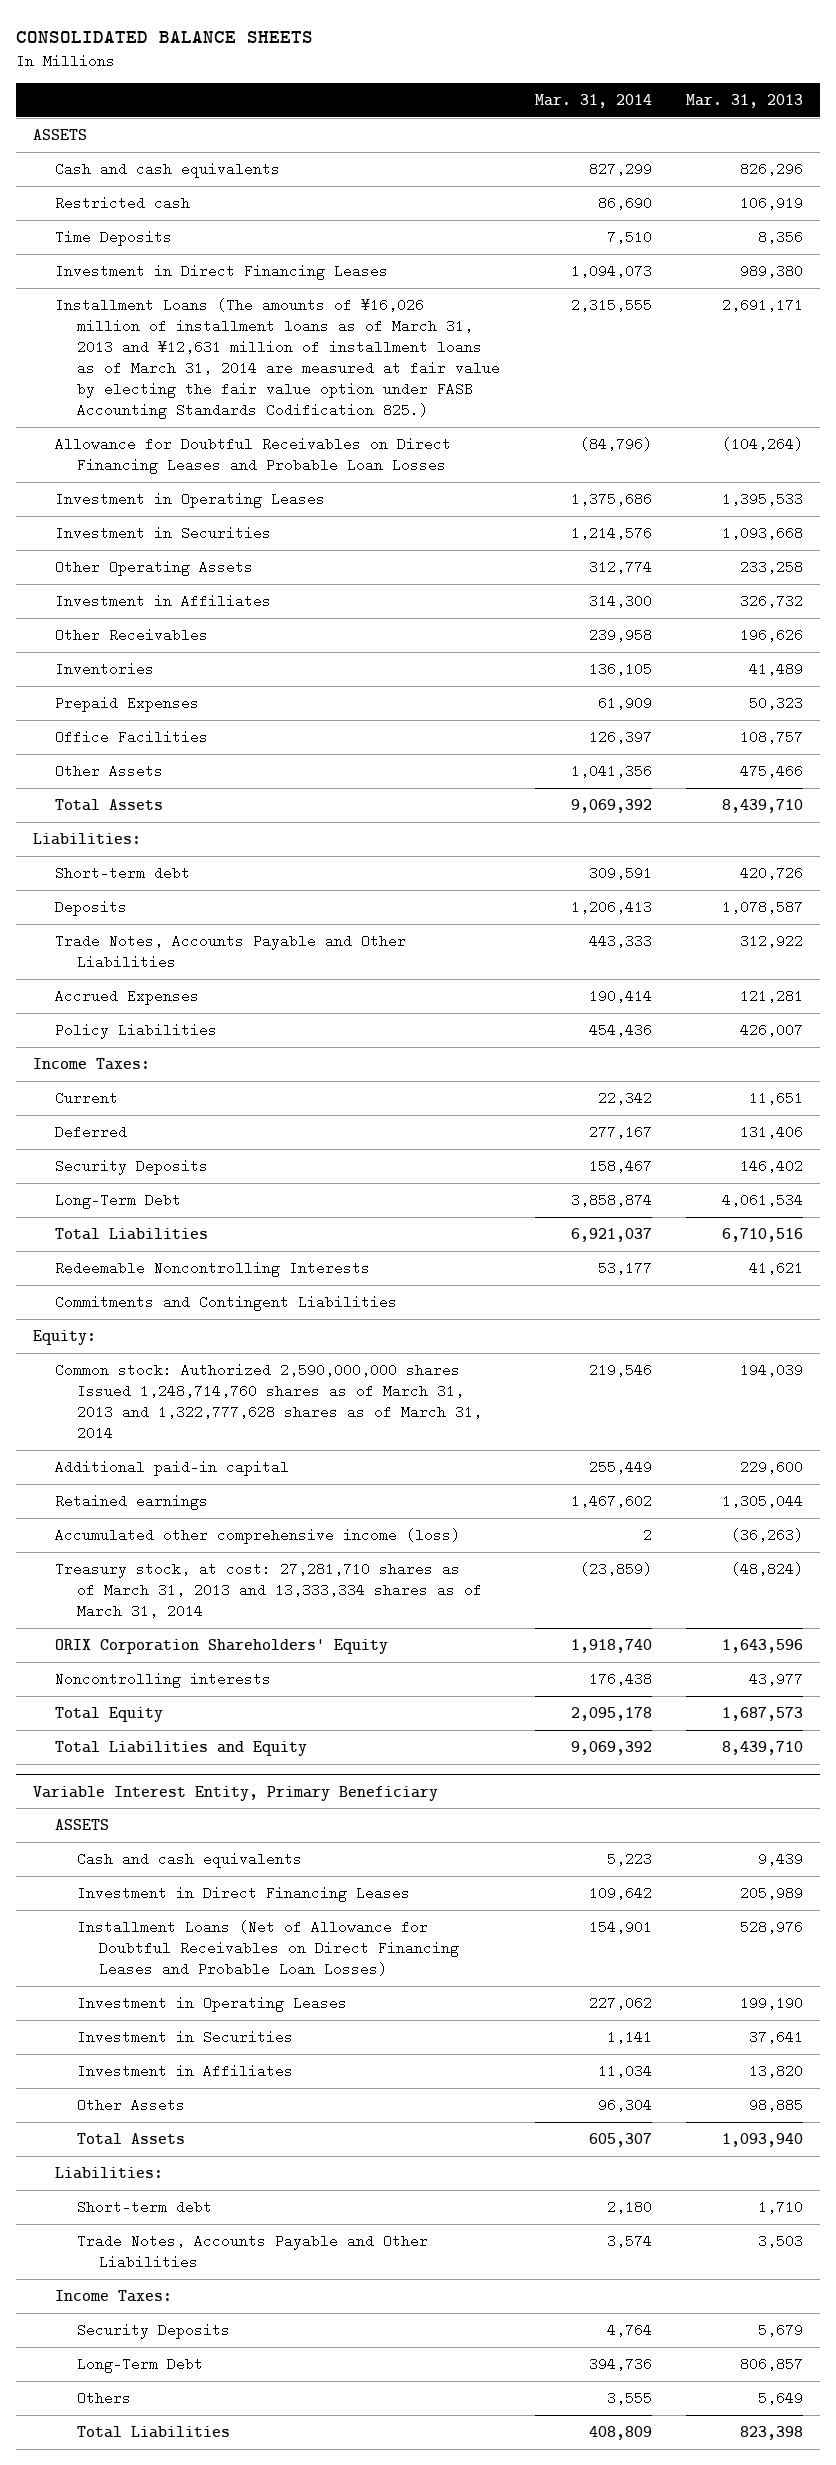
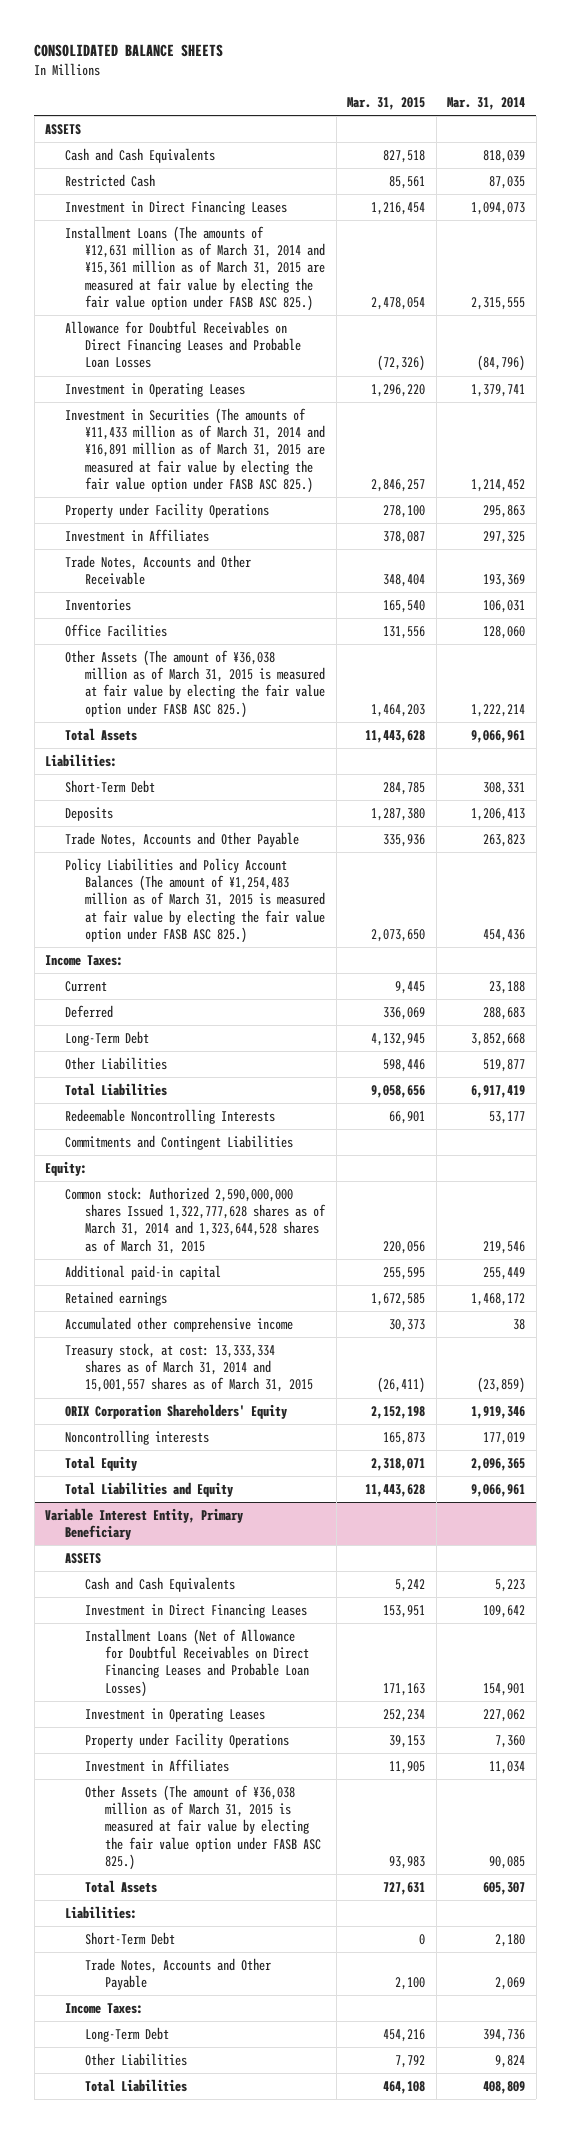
[685,94,803,109] Mar. 31, 2013 -> none
none -> [347,97,426,111] Mar. 31, 2015
[55,230,173,247] Time Deposits -> none
[55,162,281,179] Cash and cash equivalents -> [65,148,216,164] Cash and Cash Equivalents
[588,162,652,177] 827,299 -> [483,150,526,164] 818,039
[55,196,191,211] Restricted cash -> [65,174,156,188] Restricted Cash
[597,196,652,211] 86,690 -> [489,176,526,190] 87,035
[55,298,501,420] Installment Loans (The amounts of ¥16,026 million of installment loans as of March 31, 2013 and ¥12,631 million of installment loans as of March 31, 2014 are measured at fair value by electing the fair value option under FASB Accounting Standards Codification 825.) -> [65,226,326,311] Installment Loans (The amounts of ¥12,631 million as of March 31, 2014 and ¥15,361 million as of March 31, 2015 are measured at fair value by electing the fair value option under FASB ASC 825.)
[55,526,272,541] Investment in Securities -> none
[55,560,254,577] Other Operating Assets -> none
[55,628,209,643] Other Receivables -> none
[55,696,200,713] Prepaid Expenses -> none
[55,764,164,779] Other Assets -> none
[570,492,652,507] 1,375,686 -> [471,384,526,398] 1,379,741
none -> [65,408,326,493] Investment in Securities (The amounts of ¥11,433 million as of March 31, 2014 and ¥16,891 million as of March 31, 2015 are measured at fair value by electing the fair value option under FASB ASC 825.)
none -> [65,503,270,519] Property under Facility Operations
[588,594,652,609] 314,300 -> [483,531,526,545] 297,325
none -> [65,555,252,586] Trade Notes, Accounts and Other Receivable
[588,662,652,677] 136,105 -> [483,600,526,614] 106,031
[588,730,652,745] 126,397 -> [483,626,526,640] 128,060
none -> [65,650,326,718] Other Assets (The amount of ¥36,038 million as of March 31, 2015 is measured at fair value by electing the fair value option under FASB ASC 825.)
[570,799,652,814] 9,069,392 -> [471,730,526,744] 9,066,961
[55,866,191,881] Short-term debt -> [65,780,156,794] Short-Term Debt
[588,866,652,881] 309,591 -> [483,782,526,796] 308,331
[55,989,200,1006] Accrued Expenses -> none
[55,934,407,970] Trade Notes, Accounts Payable and Other Liabilities -> [65,832,300,848] Trade Notes, Accounts and Other Payable
[588,934,652,949] 443,333 -> [483,834,526,848] 263,823
[55,1023,218,1040] Policy Liabilities -> [65,858,326,943] Policy Liabilities and Policy Account Balances (The amount of ¥1,254,483 million as of March 31, 2015 is measured at fair value by electing the fair value option under FASB ASC 825.)
[55,1159,209,1176] Security Deposits -> none
[597,1091,652,1106] 22,342 -> [489,981,526,995] 23,188
[588,1125,652,1140] 277,167 -> [483,1007,526,1021] 288,683
[570,1193,652,1208] 3,858,874 -> [471,1033,526,1047] 3,852,668
none -> [65,1057,168,1071] Other Liabilities
[570,1228,652,1243] 6,921,037 -> [471,1085,526,1099] 6,917,419
[55,1363,483,1441] Common stock: Authorized 2,590,000,000 shares Issued 1,248,714,760 shares as of March 31, 2013 and 1,322,777,628 shares as of March 31, 2014 -> [65,1187,327,1254] Common stock: Authorized 2,590,000,000 shares Issued 1,322,777,628 shares as of March 31, 2014 and 1,323,644,528 shares as of March 31, 2015
[570,1494,652,1509] 1,467,602 -> [471,1293,526,1307] 1,468,172
[55,1528,461,1545] Accumulated other comprehensive income (loss) -> [65,1317,294,1333] Accumulated other comprehensive income
[642,1528,652,1543] 2 -> [513,1319,526,1331] 38
[55,1562,483,1619] Treasury stock, at cost: 27,281,710 shares as of March 31, 2013 and 13,333,334 shares as of March 31, 2014 -> [65,1343,314,1393] Treasury stock, at cost: 13,333,334 shares as of March 31, 2014 and 15,001,557 shares as of March 31, 2015
[570,1639,652,1654] 1,918,740 -> [471,1406,526,1420] 1,919,346
[588,1672,652,1687] 176,438 -> [483,1432,526,1446] 177,019
[570,1707,652,1722] 2,095,178 -> [471,1458,526,1472] 2,096,365
[570,1741,652,1756] 9,069,392 -> [471,1484,526,1498] 9,066,961
[77,1852,303,1869] Cash and cash equivalents -> [85,1577,236,1593] Cash and Cash Equivalents
[77,2030,294,2045] Investment in Securities -> none
none -> [85,1733,290,1749] Property under Facility Operations
[77,2098,186,2113] Other Assets -> none
none -> [85,1785,322,1870] Other Assets (The amount of ¥36,038 million as of March 31, 2015 is measured at fair value by electing the fair value option under FASB ASC 825.)
[77,2200,213,2215] Short-term debt -> [85,1932,176,1946] Short-Term Debt
[77,2234,429,2270] Trade Notes, Accounts Payable and Other Liabilities -> [85,1958,272,1991] Trade Notes, Accounts and Other Payable
[606,2234,652,2249] 3,574 -> [495,1977,526,1991] 2,069
[77,2323,231,2340] Security Deposits -> none
[77,2391,132,2406] Others -> [85,2053,188,2067] Other Liabilities
[606,2391,652,2406] 3,555 -> [495,2055,526,2069] 9,824

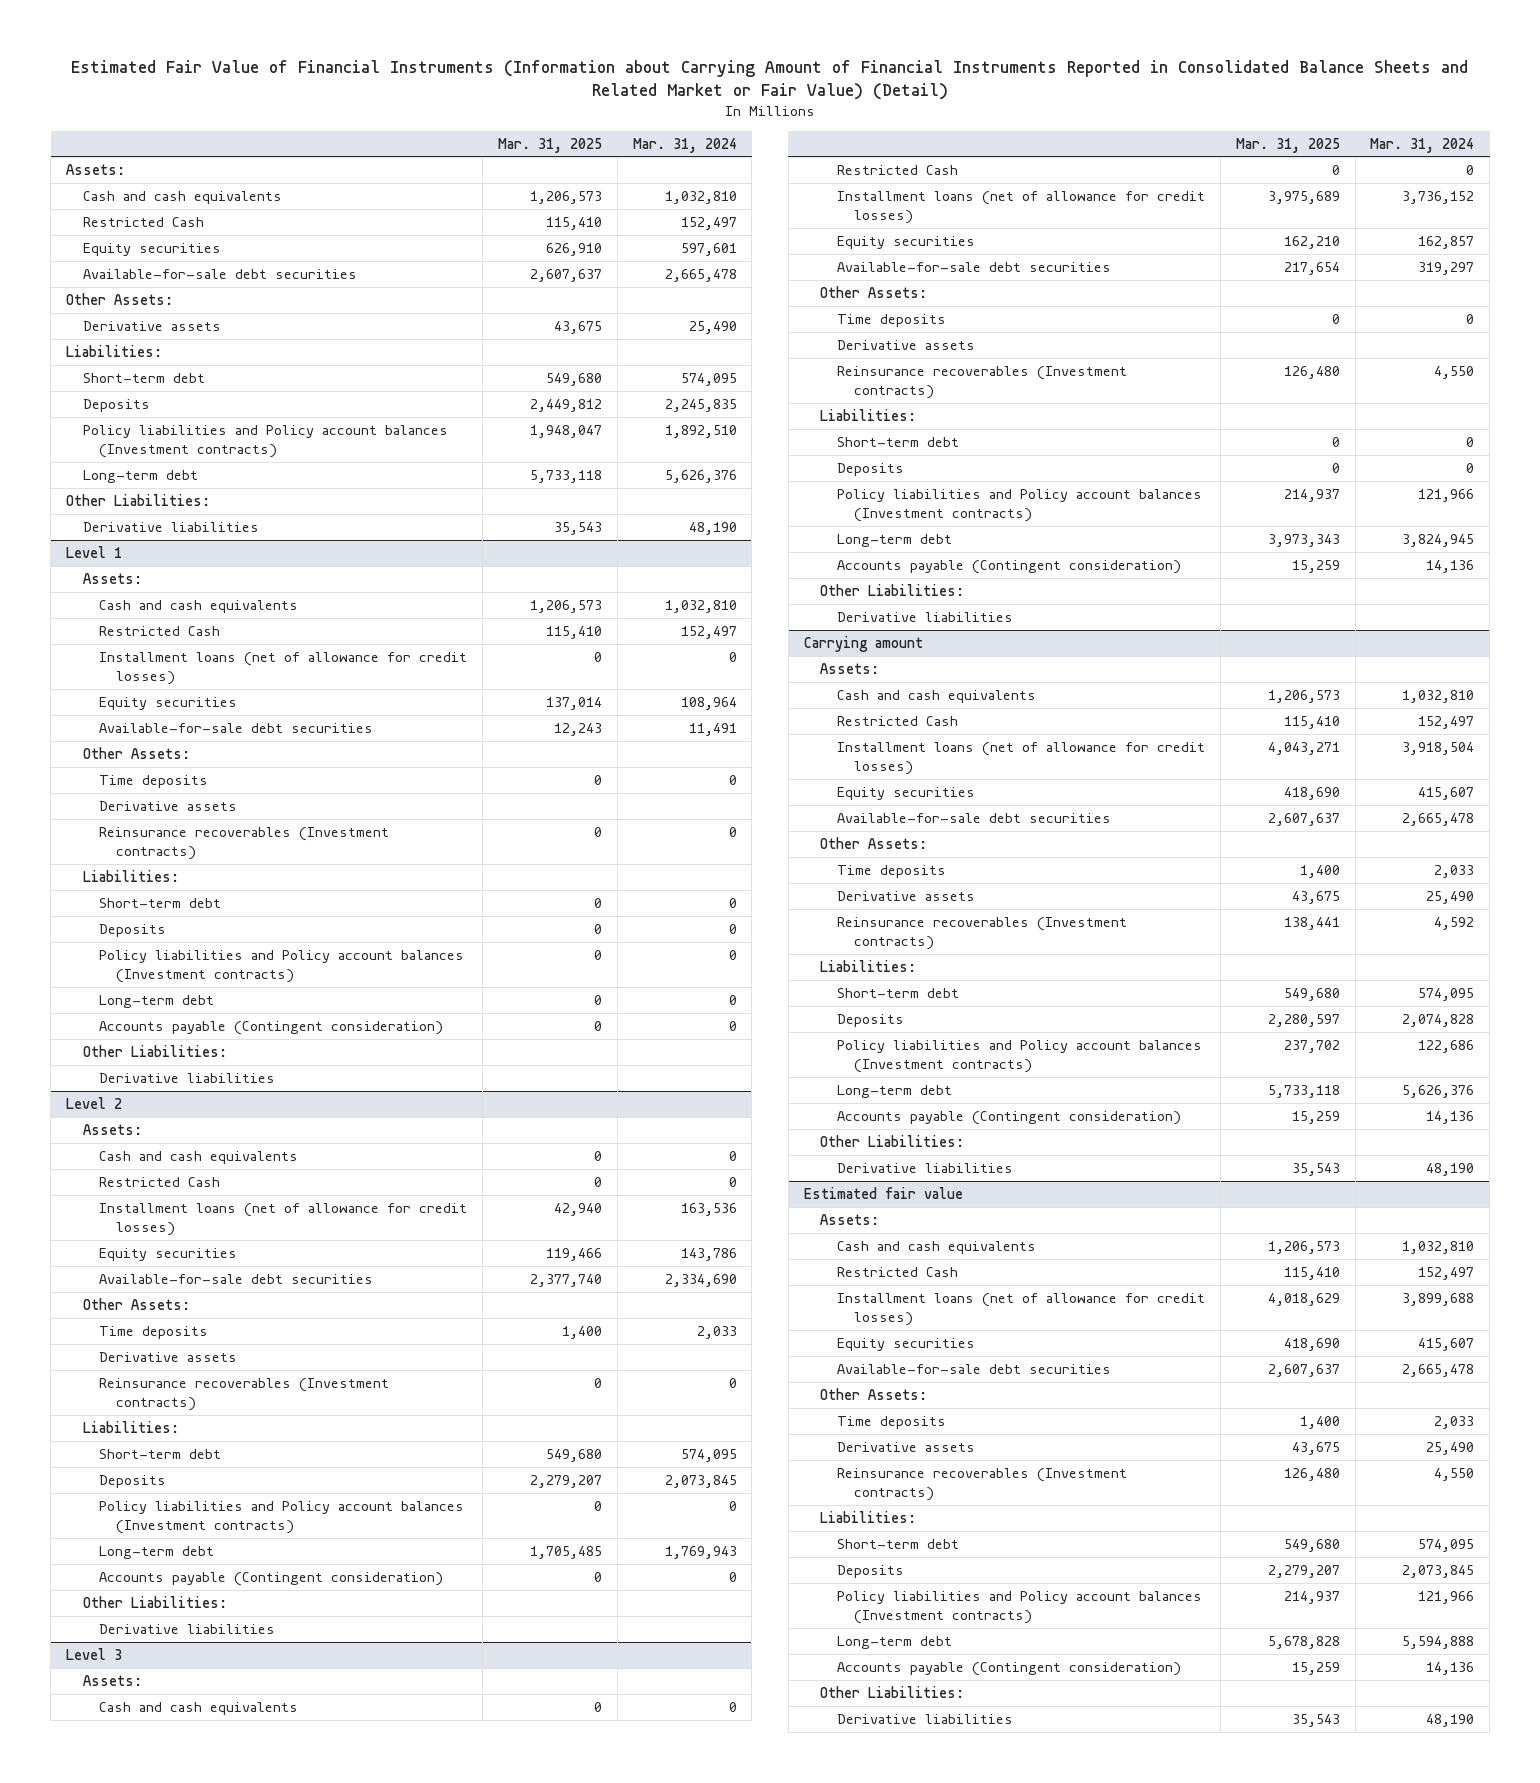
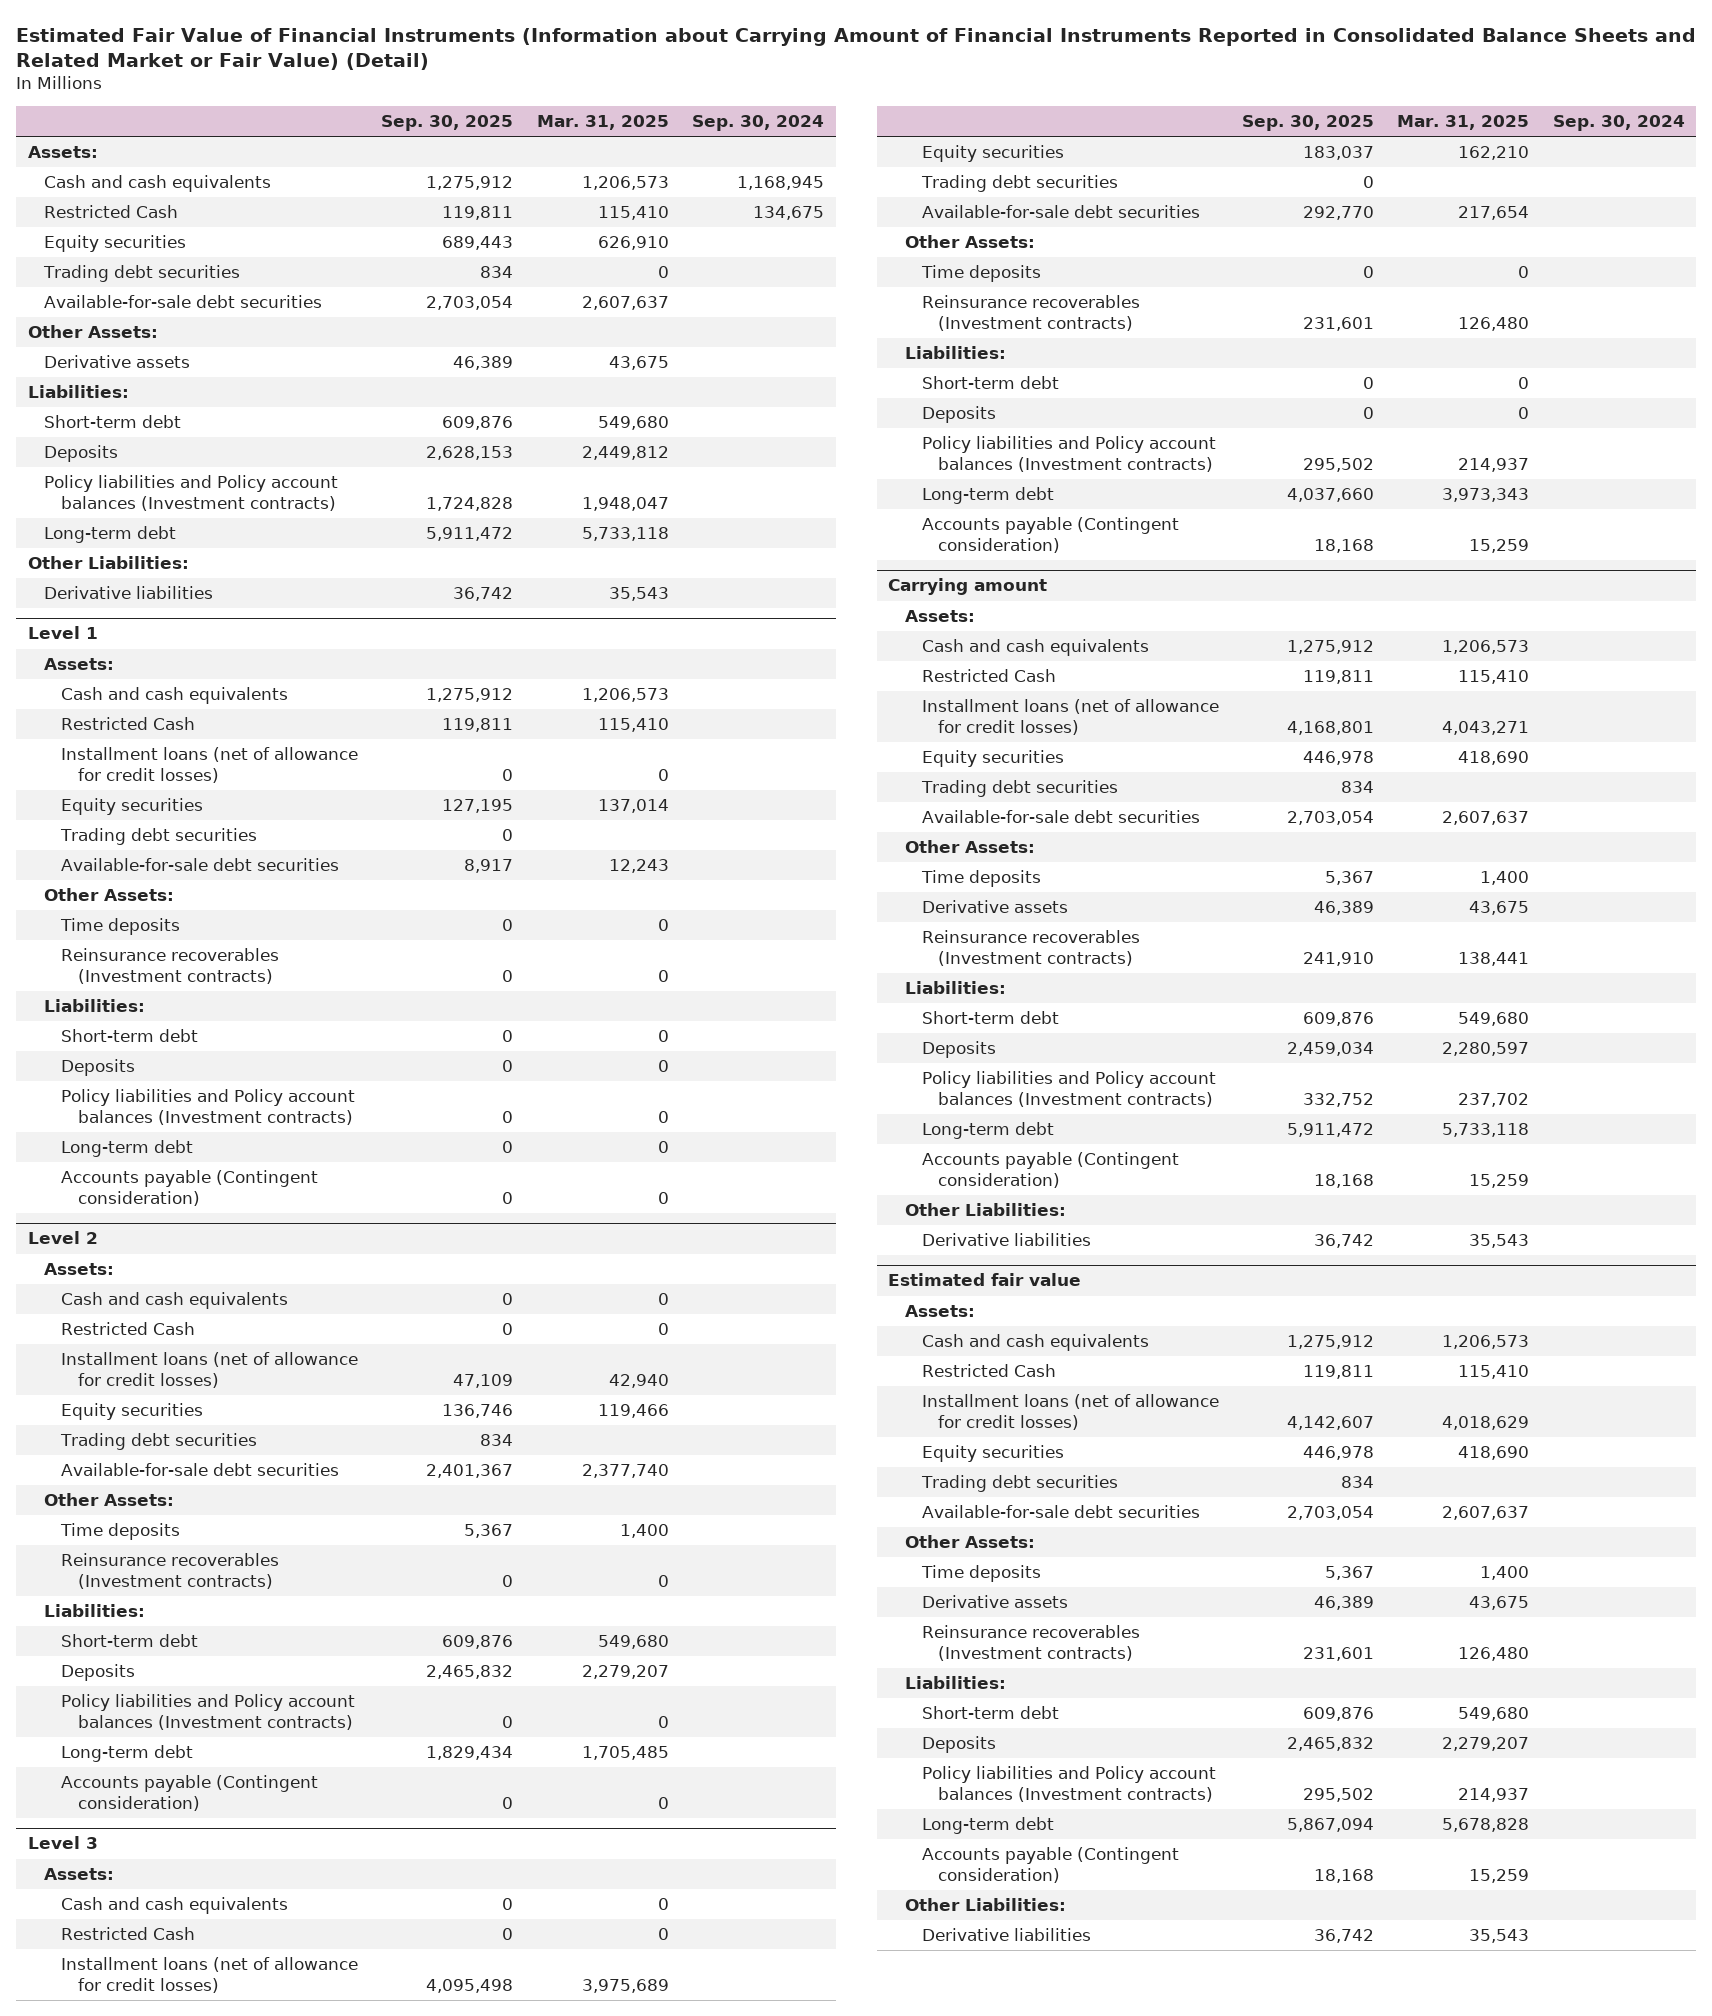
[632,137,737,153] Mar. 31, 2024 -> none
none -> [381,115,514,132] Sep. 30, 2025
none -> [691,115,824,132] Sep. 30, 2024
none -> [43,265,241,283] Trading debt securities
none -> [59,828,257,846] Trading debt securities
[99,801,238,812] Derivative assets -> none
[82,1045,227,1058] Other Liabilities: -> none
[99,1073,276,1084] Derivative liabilities -> none
none -> [59,1433,257,1451] Trading debt securities
[99,1352,238,1363] Derivative assets -> none
[82,1596,227,1609] Other Liabilities: -> none
[99,1624,276,1635] Derivative liabilities -> none
none -> [920,175,1118,193] Trading debt securities
[837,340,976,351] Derivative assets -> none
[820,584,965,597] Other Liabilities: -> none
[837,612,1014,623] Derivative liabilities -> none
none -> [920,780,1118,798] Trading debt securities
none -> [920,1475,1118,1493] Trading debt securities

